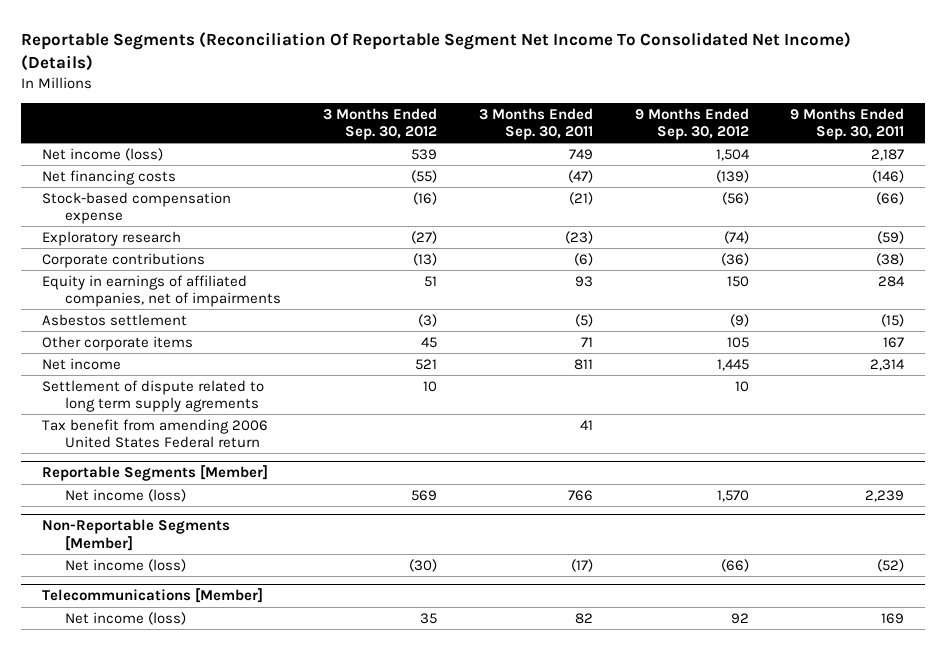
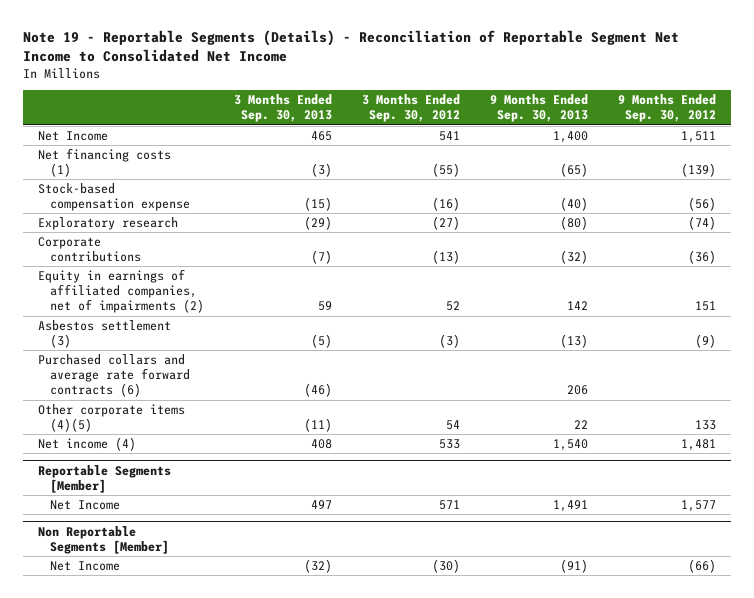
[21,31,852,71] Reportable Segments (Reconciliation Of Reportable Segment Net Income To Consolidated Net Income) (Details) -> [22,29,679,63] Note 19 - Reportable Segments (Details) - Reconciliation of Reportable Segment Net Income to Consolidated Net Income
[478,107,593,141] 3 Months Ended Sep. 30, 2011 -> none
[790,107,905,141] 9 Months Ended Sep. 30, 2011 -> none
none -> [234,94,333,123] 3 Months Ended Sep. 30, 2013
none -> [490,94,589,123] 9 Months Ended Sep. 30, 2013
[42,147,164,161] Net income (loss) -> [37,130,108,141] Net Income
[410,148,437,160] 539 -> [439,130,461,141] 541
[715,148,750,161] 1,504 -> [681,130,717,143] 1,511
[42,169,177,185] Net financing costs -> [37,147,171,178] Net financing costs (1)
[42,379,265,413] Settlement of dispute related to long term supply agrements -> none
[42,418,269,449] Tax benefit from amending 2006 United States Federal return -> none
[42,274,282,308] Equity in earnings of affiliated companies, net of impairments -> [37,268,205,314] Equity in earnings of affiliated companies, net of impairments (2)
[423,275,437,287] 51 -> [446,301,461,312] 52
[726,275,749,287] 150 -> [695,301,717,312] 151
[42,313,188,326] Asbestos settlement -> [37,319,171,349] Asbestos settlement (3)
none -> [37,353,191,398] Purchased collars and average rate forward contracts (6)
[42,335,194,351] Other corporate items -> [37,403,185,433] Other corporate items (4)(5)
[420,336,437,348] 45 -> [446,420,461,431] 54
[726,336,749,348] 105 -> [695,420,717,431] 133
[42,357,122,370] Net income -> [37,436,136,451] Net income (4)
[414,358,437,370] 521 -> [439,438,461,449] 533
[716,358,749,371] 1,445 -> [681,438,717,451] 1,481
[42,588,264,604] Telecommunications [Member] -> none
[65,611,187,625] Net income (loss) -> none
[65,488,187,502] Net income (loss) -> [50,499,121,510] Net Income
[410,489,437,501] 569 -> [439,499,461,510] 571
[716,489,749,502] 1,570 -> [681,499,717,512] 1,577
[42,519,231,551] Non-Reportable Segments [Member] -> [37,525,170,554] Non Reportable Segments [Member]
[65,558,187,572] Net income (loss) -> [50,560,121,571] Net Income

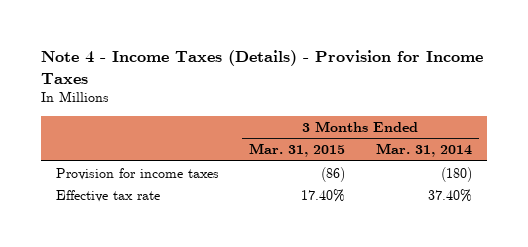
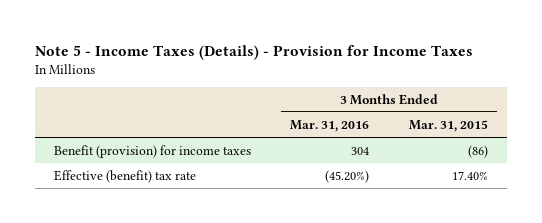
[40,50,483,84] Note 4 - Income Taxes (Details) - Provision for Income Taxes -> [34,44,473,60] Note 5 - Income Taxes (Details) - Provision for Income Taxes
[375,143,472,158] Mar. 31, 2014 -> none
none -> [290,119,370,132] Mar. 31, 2016
[56,167,220,180] Provision for income taxes -> [54,144,252,158] Benefit (provision) for income taxes
[56,189,161,202] Effective tax rate -> [54,169,197,183] Effective (benefit) tax rate

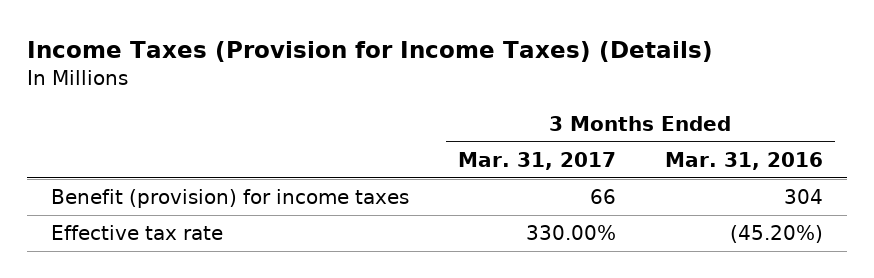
[34,44,473,60] Note 5 - Income Taxes (Details) - Provision for Income Taxes -> [26,41,713,63] Income Taxes (Provision for Income Taxes) (Details)
[408,119,488,132] Mar. 31, 2015 -> none
none -> [457,152,616,171] Mar. 31, 2017
[54,169,197,183] Effective (benefit) tax rate -> [51,225,224,241] Effective tax rate

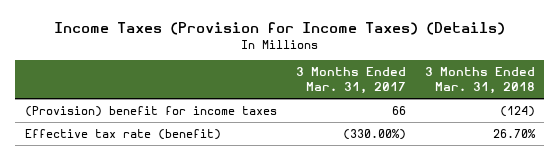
[664,152,823,171] Mar. 31, 2016 -> none
none -> [424,67,535,95] 3 Months Ended Mar. 31, 2018
[51,189,410,209] Benefit (provision) for income taxes -> [24,106,277,118] (Provision) benefit for income taxes
[51,225,224,241] Effective tax rate -> [24,129,221,141] Effective tax rate (benefit)
[525,225,616,241] 330.00% -> [342,129,406,141] (330.00%)

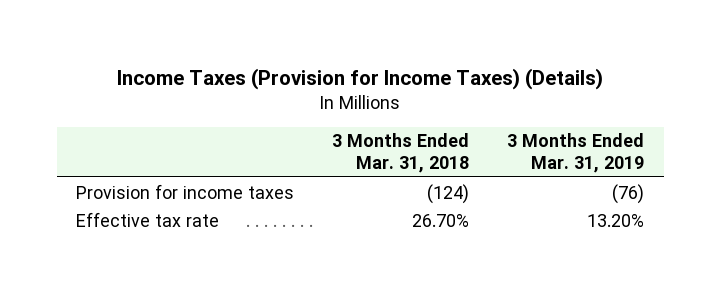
[295,67,406,95] 3 Months Ended Mar. 31, 2017 -> none
none -> [507,133,645,173] 3 Months Ended Mar. 31, 2019
[24,106,277,118] (Provision) benefit for income taxes -> [75,183,294,199] Provision for income taxes
[24,129,221,141] Effective tax rate (benefit) -> [75,211,219,227] Effective tax rate

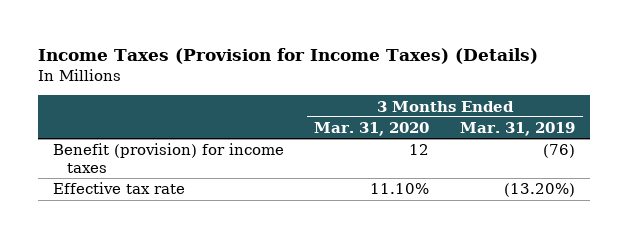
[332,133,470,173] 3 Months Ended Mar. 31, 2018 -> none
none -> [314,122,430,137] Mar. 31, 2020
[75,183,294,199] Provision for income taxes -> [52,143,284,173] Benefit (provision) for income taxes
[587,213,645,227] 13.20% -> [503,183,575,198] (13.20%)

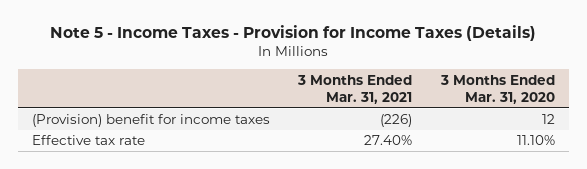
[37,47,538,64] Income Taxes (Provision for Income Taxes) (Details) -> [50,25,537,42] Note 5 - Income Taxes - Provision for Income Taxes (Details)
[459,122,575,137] Mar. 31, 2019 -> none
none -> [297,74,413,104] 3 Months Ended Mar. 31, 2021
[52,143,284,173] Benefit (provision) for income taxes -> [31,114,270,128] (Provision) benefit for income taxes

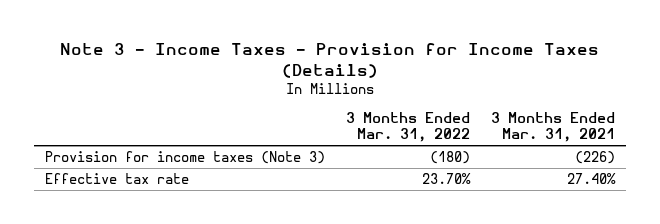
[50,25,537,42] Note 5 - Income Taxes - Provision for Income Taxes (Details) -> [60,43,600,79] Note 3 - Income Taxes - Provision for Income Taxes (Details)
[440,74,556,104] 3 Months Ended Mar. 31, 2020 -> none
none -> [346,112,471,143] 3 Months Ended Mar. 31, 2022
[31,114,270,128] (Provision) benefit for income taxes -> [45,150,326,164] Provision for income taxes (Note 3)

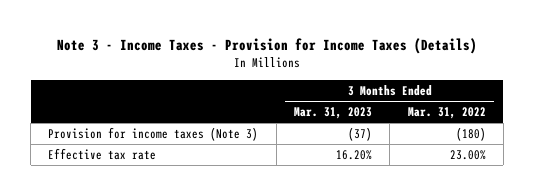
[491,112,616,143] 3 Months Ended Mar. 31, 2021 -> none
none -> [294,107,373,120] Mar. 31, 2023
[422,172,472,184] 23.70% -> [449,150,486,161] 23.00%

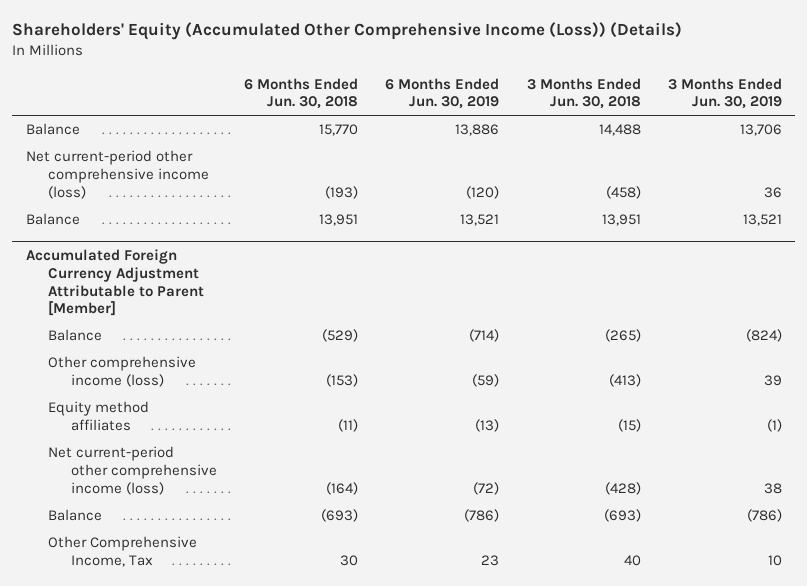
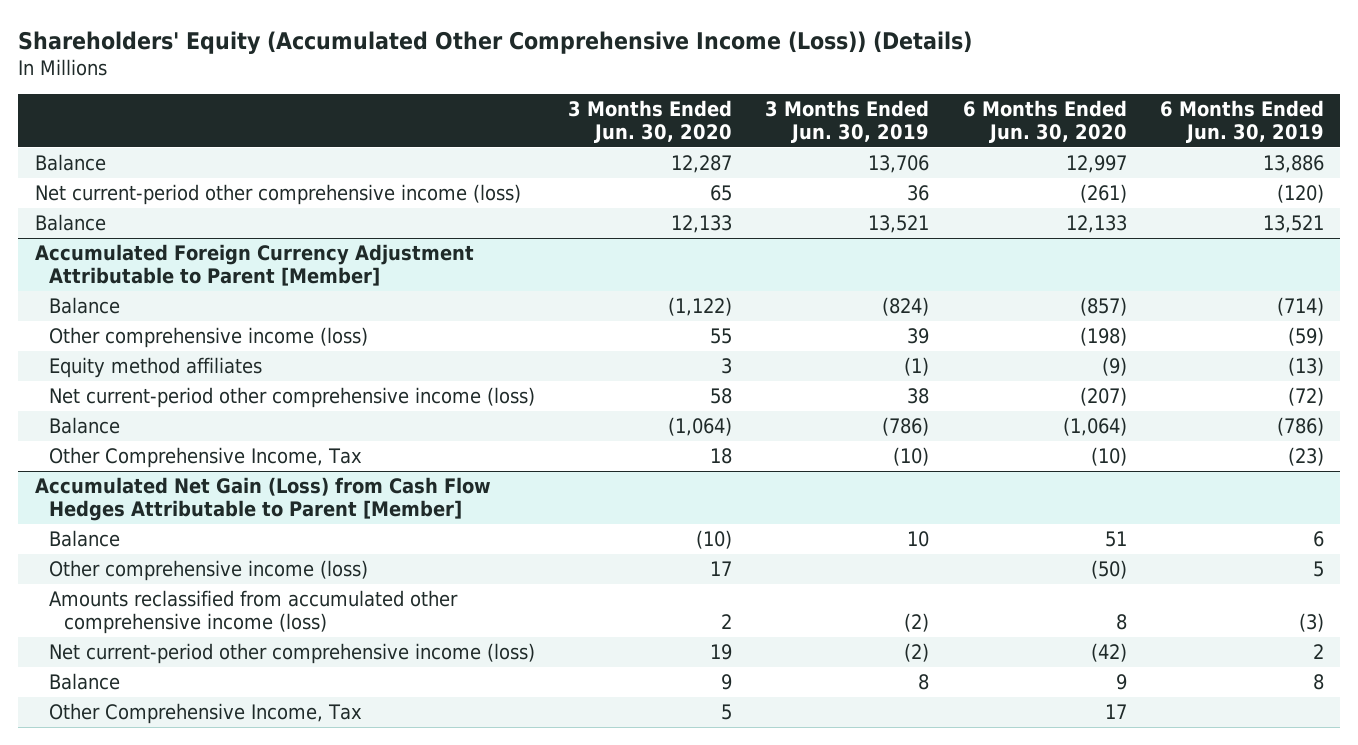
[244,77,359,110] 6 Months Ended Jun. 30, 2018 -> none
[526,77,641,110] 3 Months Ended Jun. 30, 2018 -> none
none -> [568,100,733,143] 3 Months Ended Jun. 30, 2020
none -> [962,100,1127,143] 6 Months Ended Jun. 30, 2020
[481,554,500,566] 23 -> [1287,447,1324,467] (23)
[767,554,782,566] 10 -> [893,447,930,467] (10)
none -> [34,477,491,521] Accumulated Net Gain (Loss) from Cash Flow Hedges Attributable to Parent [Member]
none -> [49,530,121,548] Balance
none -> [49,560,369,582] Other comprehensive income (loss)
none -> [49,590,459,634] Amounts reclassified from accumulated other comprehensive income (loss)
none -> [49,643,536,665] Net current-period other comprehensive income (loss)
none -> [49,673,121,691] Balance
none -> [49,703,363,725] Other Comprehensive Income, Tax

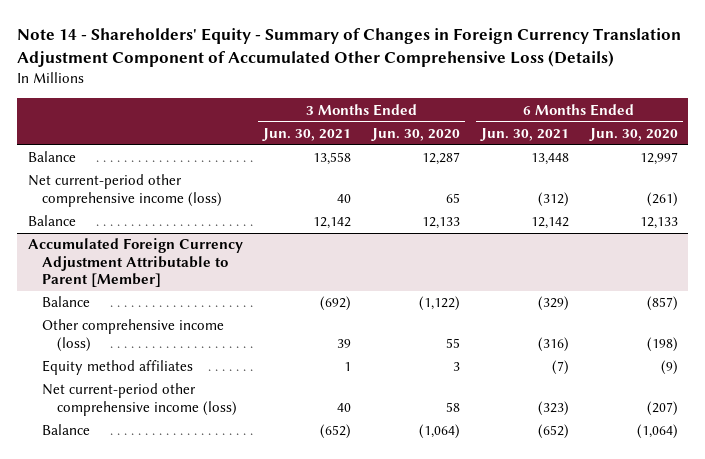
[18,30,973,54] Shareholders' Equity (Accumulated Other Comprehensive Income (Loss)) (Details) -> [17,28,682,68] Note 14 - Shareholders' Equity - Summary of Changes in Foreign Currency Translation Adjustment Component of Accumulated Other Comprehensive Loss (Details)
[765,100,930,143] 3 Months Ended Jun. 30, 2019 -> none
[1159,100,1324,143] 6 Months Ended Jun. 30, 2019 -> none
none -> [262,127,352,141] Jun. 30, 2021
none -> [479,127,569,141] Jun. 30, 2021
[49,447,363,469] Other Comprehensive Income, Tax -> none
[34,477,491,521] Accumulated Net Gain (Loss) from Cash Flow Hedges Attributable to Parent [Member] -> none
[49,530,121,548] Balance -> none
[49,560,369,582] Other comprehensive income (loss) -> none
[49,590,459,634] Amounts reclassified from accumulated other comprehensive income (loss) -> none
[49,643,536,665] Net current-period other comprehensive income (loss) -> none
[49,673,121,691] Balance -> none
[49,703,363,725] Other Comprehensive Income, Tax -> none

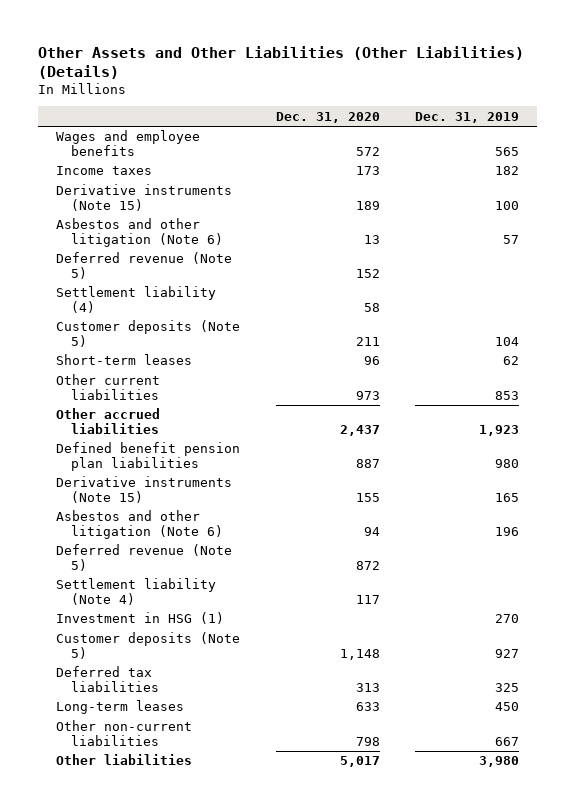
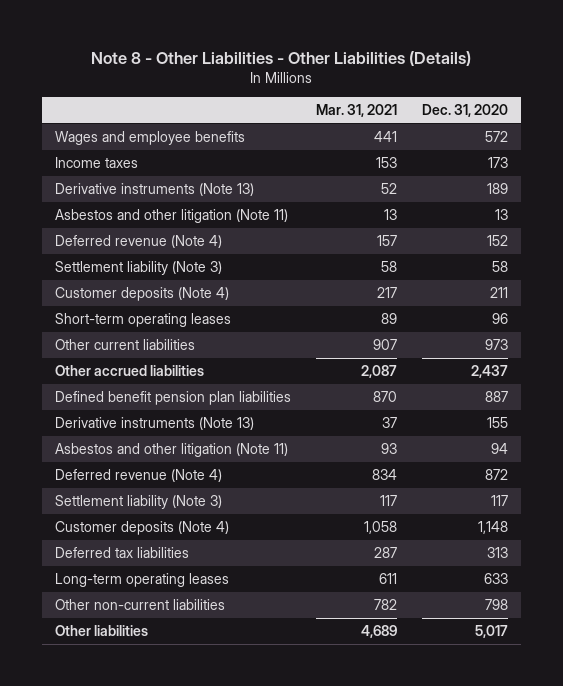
[38,45,525,80] Other Assets and Other Liabilities (Other Liabilities) (Details) -> [91,50,472,66] Note 8 - Other Liabilities - Other Liabilities (Details)
[415,111,520,123] Dec. 31, 2019 -> none
none -> [315,104,397,118] Mar. 31, 2021
[55,184,232,211] Derivative instruments (Note 15) -> [54,182,254,196] Derivative instruments (Note 13)
[55,218,223,247] Asbestos and other litigation (Note 6) -> [54,208,288,223] Asbestos and other litigation (Note 11)
[55,252,232,279] Deferred revenue (Note 5) -> [54,234,222,248] Deferred revenue (Note 4)
[55,286,216,313] Settlement liability (4) -> [54,260,222,275] Settlement liability (Note 3)
[55,320,240,347] Customer deposits (Note 5) -> [54,286,229,301] Customer deposits (Note 4)
[55,354,192,366] Short-term leases -> [54,312,231,327] Short-term operating leases
[55,612,224,625] Investment in HSG (1) -> none
[55,476,232,503] Derivative instruments (Note 15) -> [54,416,254,430] Derivative instruments (Note 13)
[55,510,223,539] Asbestos and other litigation (Note 6) -> [54,442,288,457] Asbestos and other litigation (Note 11)
[55,544,232,571] Deferred revenue (Note 5) -> [54,468,222,482] Deferred revenue (Note 4)
[55,578,216,605] Settlement liability (Note 4) -> [54,494,222,509] Settlement liability (Note 3)
[55,632,240,659] Customer deposits (Note 5) -> [54,520,229,535] Customer deposits (Note 4)
[55,700,184,715] Long-term leases -> [54,572,229,587] Long-term operating leases

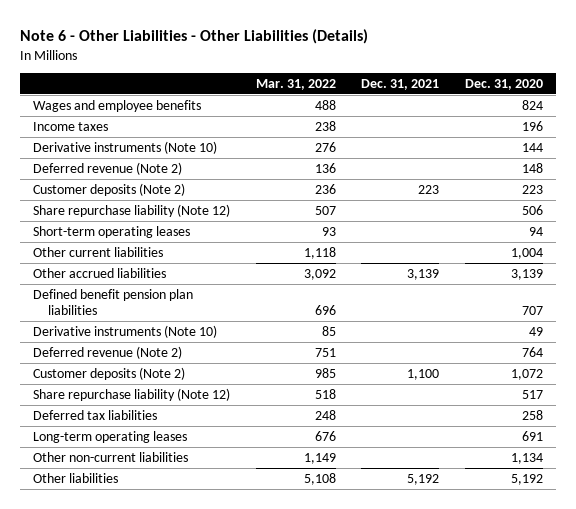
[91,50,472,66] Note 8 - Other Liabilities - Other Liabilities (Details) -> [20,29,369,45] Note 6 - Other Liabilities - Other Liabilities (Details)
[315,104,397,118] Mar. 31, 2021 -> none
none -> [255,78,336,90] Mar. 31, 2022
none -> [361,78,440,90] Dec. 31, 2021
[54,208,288,223] Asbestos and other litigation (Note 11) -> none
[54,260,222,275] Settlement liability (Note 3) -> none
[54,442,288,457] Asbestos and other litigation (Note 11) -> none
[54,494,222,509] Settlement liability (Note 3) -> none
[485,130,509,142] 572 -> [521,99,543,110] 824
[488,156,509,168] 173 -> [521,120,543,131] 196
[54,182,254,196] Derivative instruments (Note 13) -> [32,140,217,154] Derivative instruments (Note 10)
[487,182,509,194] 189 -> [521,142,543,152] 144
[54,234,222,248] Deferred revenue (Note 4) -> [32,161,182,175] Deferred revenue (Note 2)
[487,234,509,246] 152 -> [521,162,543,173] 148
[54,286,229,301] Customer deposits (Note 4) -> [32,182,185,196] Customer deposits (Note 2)
[490,286,509,298] 211 -> [521,184,543,194] 223
none -> [32,203,230,217] Share repurchase liability (Note 12)
[492,312,509,324] 96 -> [528,226,543,236] 94
[485,338,509,350] 973 -> [510,247,543,259] 1,004
[471,364,509,378] 2,437 -> [510,268,543,280] 3,139
[485,390,509,402] 887 -> [521,306,543,316] 707
[54,416,254,430] Derivative instruments (Note 13) -> [32,324,217,338] Derivative instruments (Note 10)
[487,416,509,428] 155 -> [528,326,543,336] 49
[54,468,222,482] Deferred revenue (Note 4) -> [32,345,182,359] Deferred revenue (Note 2)
[485,468,509,480] 872 -> [521,346,543,357] 764
[54,520,229,535] Customer deposits (Note 4) -> [32,366,185,380] Customer deposits (Note 2)
[478,520,509,534] 1,148 -> [510,368,543,380] 1,072
none -> [32,387,230,401] Share repurchase liability (Note 12)
[487,546,509,558] 313 -> [521,409,543,420] 258
[484,572,509,584] 633 -> [521,430,543,441] 691
[485,598,509,610] 798 -> [510,452,543,464] 1,134
[475,624,509,638] 5,017 -> [510,473,543,485] 5,192

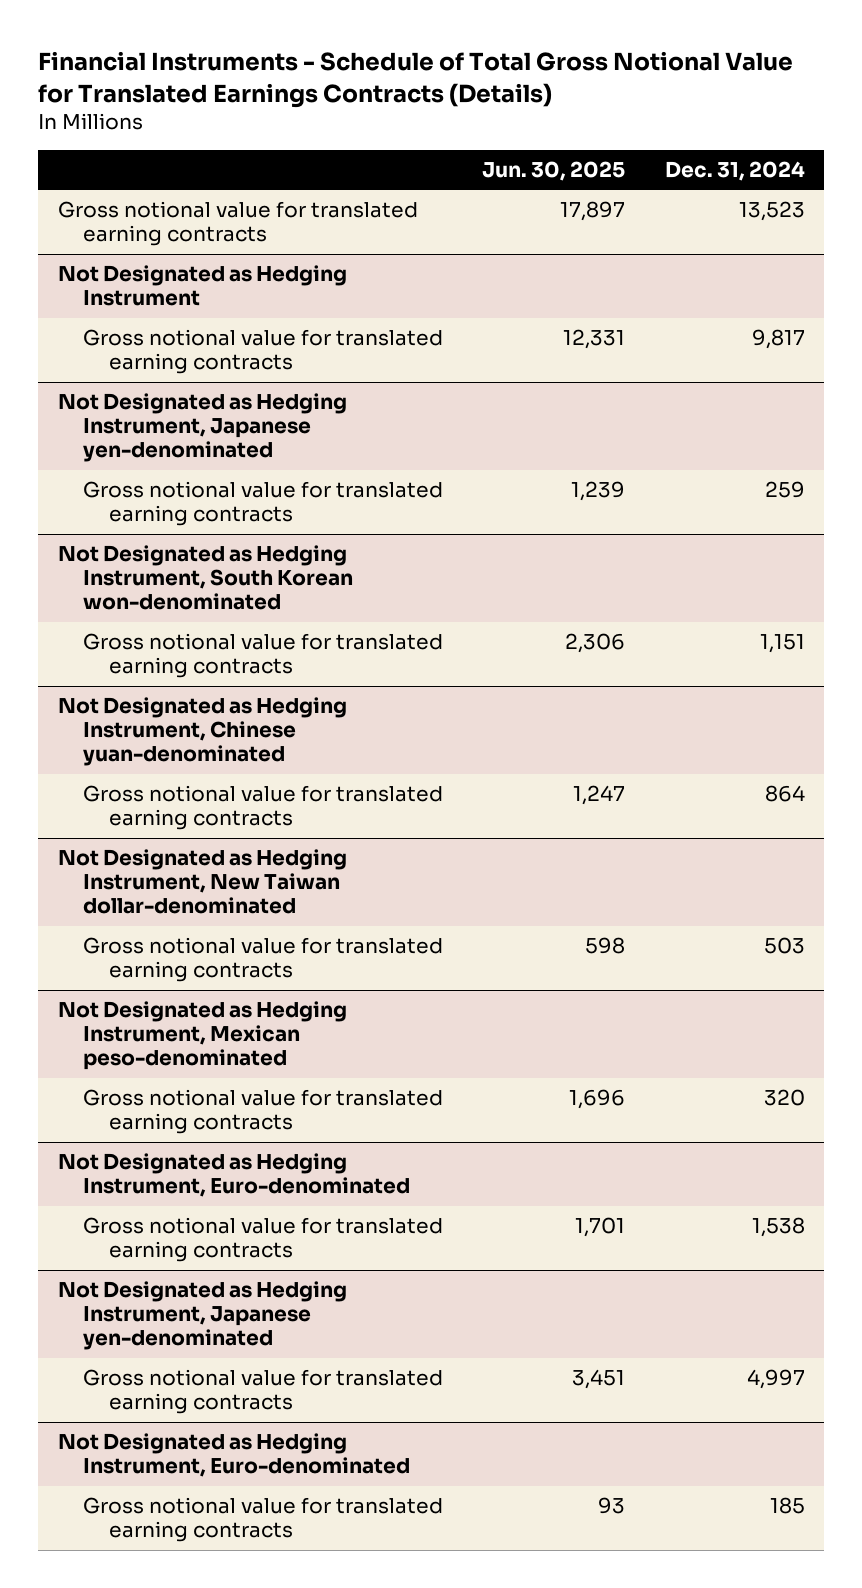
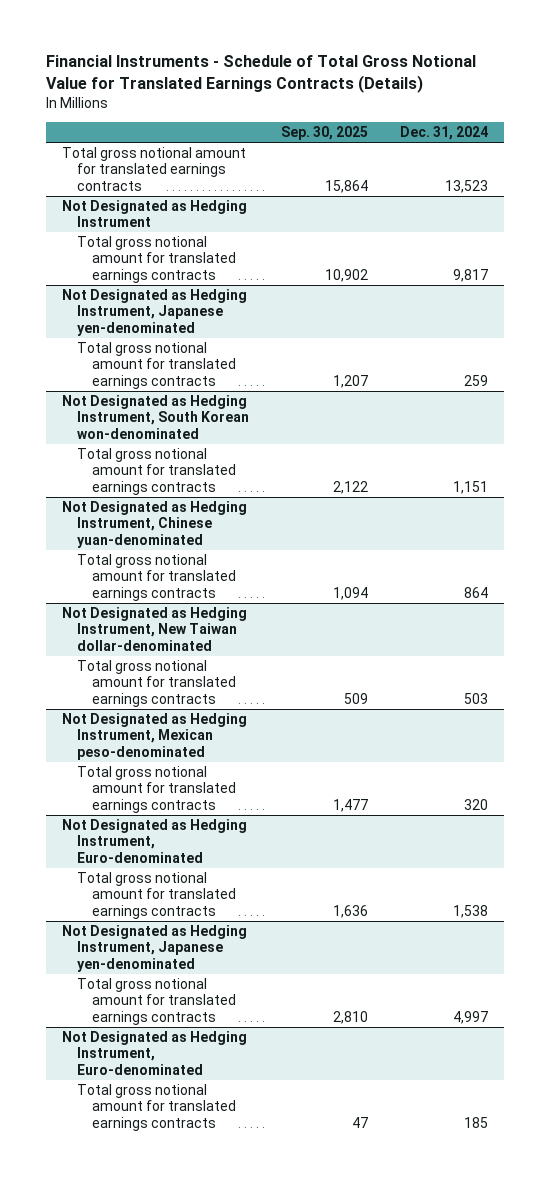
[482,160,626,181] Jun. 30, 2025 -> none
none -> [281,126,369,141] Sep. 30, 2025
[57,201,418,247] Gross notional value for translated earning contracts -> [61,147,246,191] Total gross notional amount for translated earnings contracts
[83,329,444,375] Gross notional value for translated earning contracts -> [76,236,237,283] Total gross notional amount for translated earnings contracts
[83,481,444,527] Gross notional value for translated earning contracts -> [76,342,237,389] Total gross notional amount for translated earnings contracts
[83,633,444,679] Gross notional value for translated earning contracts -> [76,448,237,495] Total gross notional amount for translated earnings contracts
[83,785,444,831] Gross notional value for translated earning contracts -> [76,554,237,601] Total gross notional amount for translated earnings contracts
[83,937,444,983] Gross notional value for translated earning contracts -> [76,660,237,707] Total gross notional amount for translated earnings contracts
[83,1089,444,1135] Gross notional value for translated earning contracts -> [76,766,237,813] Total gross notional amount for translated earnings contracts
[83,1217,444,1263] Gross notional value for translated earning contracts -> [76,872,237,919] Total gross notional amount for translated earnings contracts
[83,1369,444,1415] Gross notional value for translated earning contracts -> [76,978,237,1025] Total gross notional amount for translated earnings contracts
[83,1497,444,1543] Gross notional value for translated earning contracts -> [76,1084,237,1131] Total gross notional amount for translated earnings contracts

